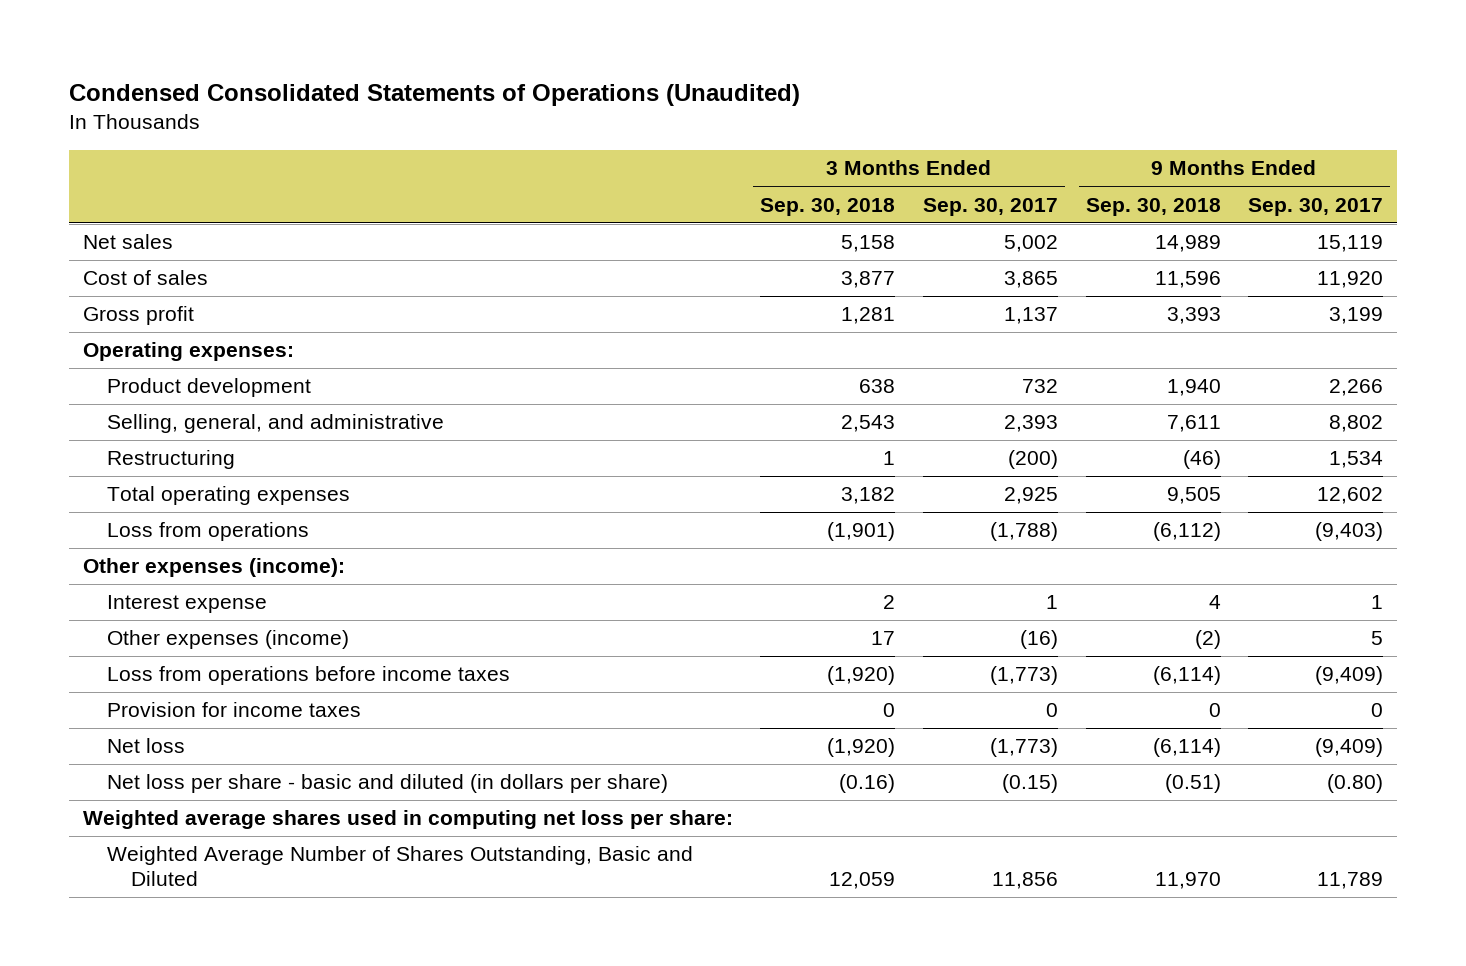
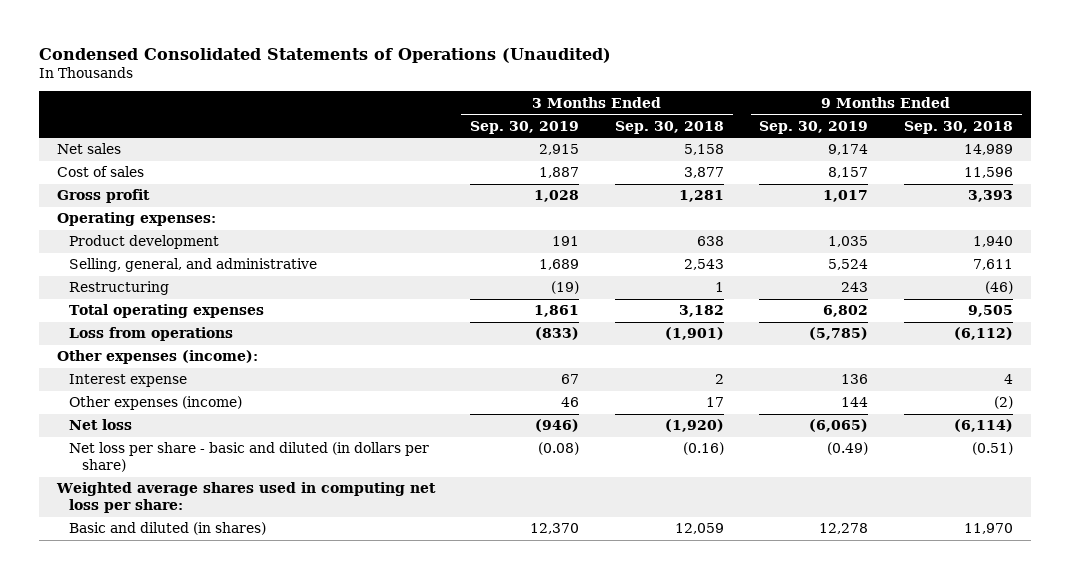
[922,197,1058,216] Sep. 30, 2017 -> none
[1248,197,1384,216] Sep. 30, 2017 -> none
none -> [470,120,580,134] Sep. 30, 2019
none -> [759,120,869,134] Sep. 30, 2019
[106,666,510,686] Loss from operations before income taxes -> none
[106,702,361,718] Provision for income taxes -> none
[106,846,693,887] Weighted Average Number of Shares Outstanding, Basic and Diluted -> [69,522,267,536] Basic and diluted (in shares)

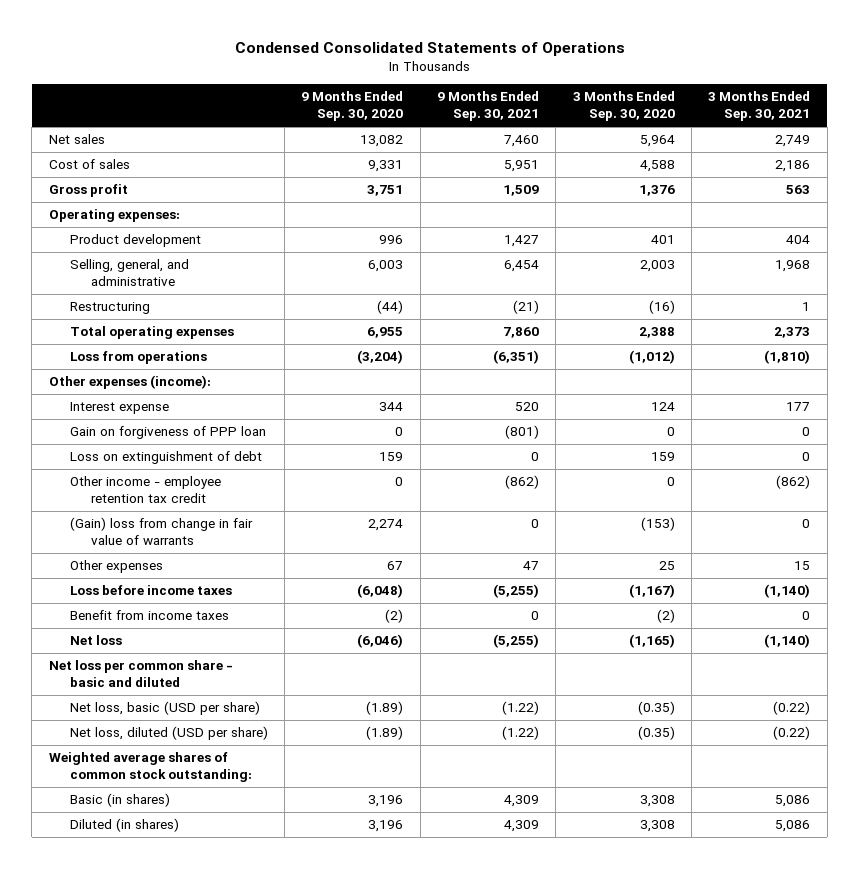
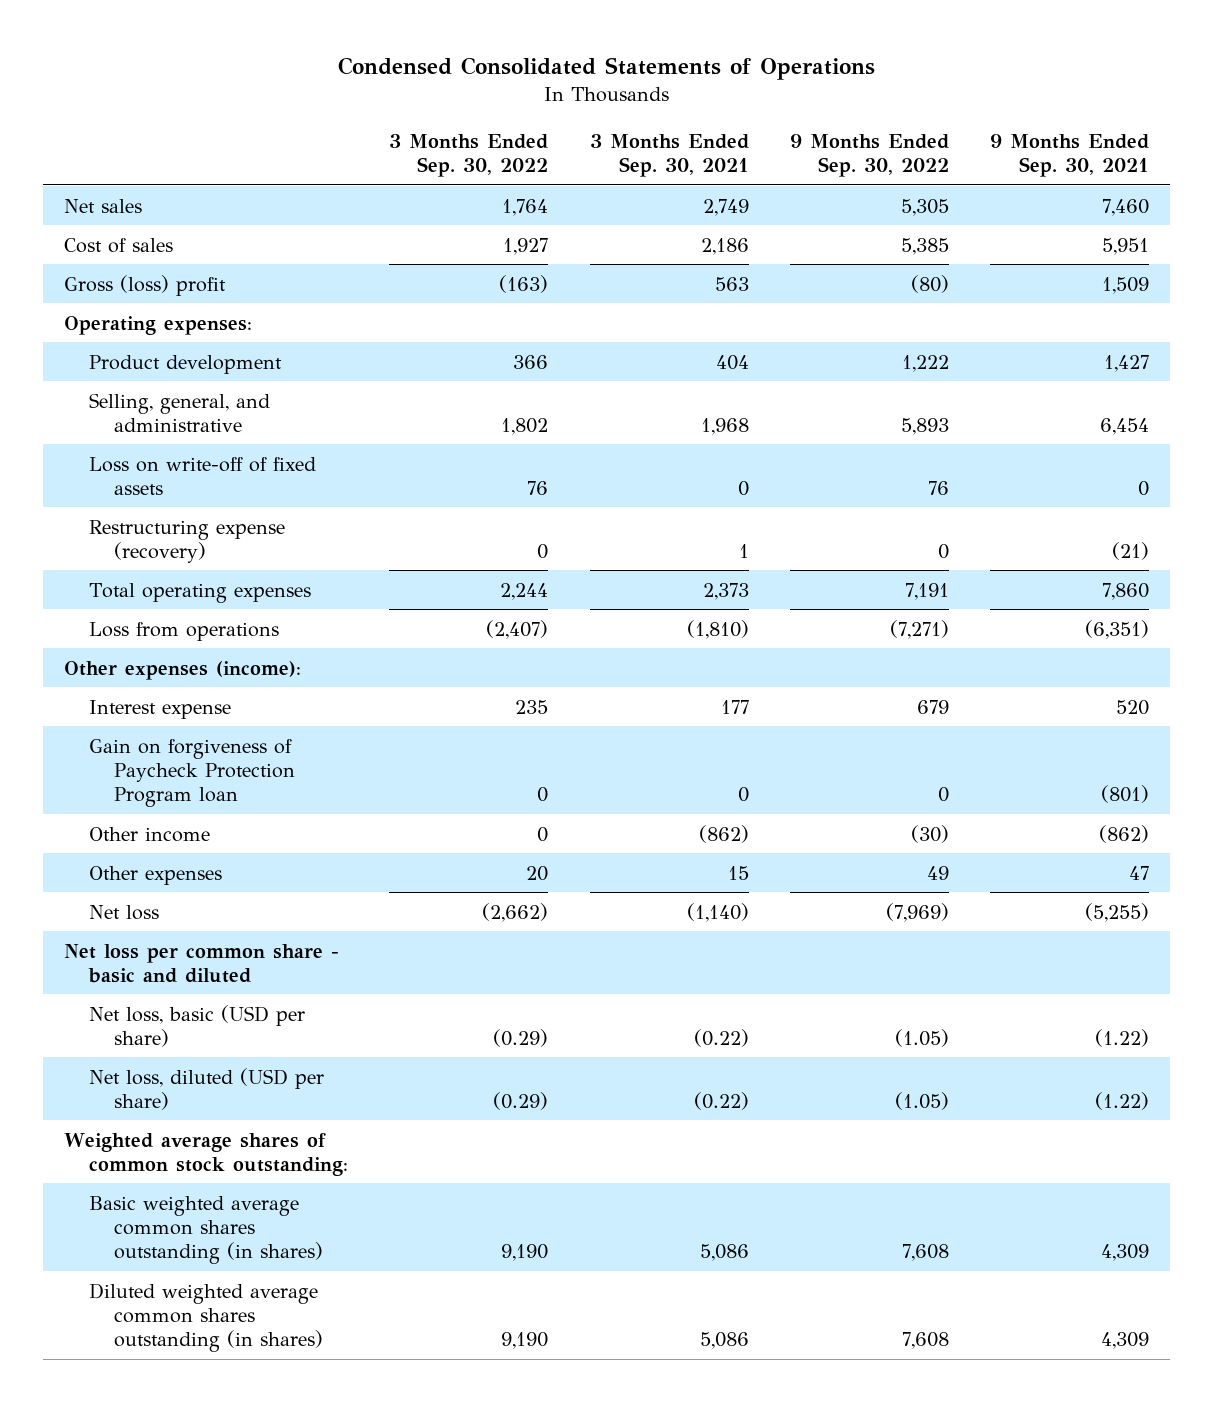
[301,91,404,122] 9 Months Ended Sep. 30, 2020 -> none
[572,91,675,122] 3 Months Ended Sep. 30, 2020 -> none
none -> [389,134,549,178] 3 Months Ended Sep. 30, 2022
none -> [790,134,950,178] 9 Months Ended Sep. 30, 2022
[48,184,128,198] Gross profit -> [63,274,226,296] Gross (loss) profit
none -> [88,456,316,495] Loss on write-off of fixed assets
[69,302,150,315] Restructuring -> [88,519,285,563] Restructuring expense (recovery)
[69,451,262,465] Loss on extinguishment of debt -> none
[69,517,253,546] (Gain) loss from change in fair value of warrants -> none
[69,426,266,440] Gain on forgiveness of PPP loan -> [88,738,295,807] Gain on forgiveness of Paycheck Protection Program loan
[69,476,221,504] Other income - employee retention tax credit -> [88,826,210,842] Other income
[69,585,232,596] Loss before income taxes -> none
[69,610,229,621] Benefit from income taxes -> none
[69,793,170,808] Basic (in shares) -> [88,1195,323,1264] Basic weighted average common shares outstanding (in shares)
[69,818,179,833] Diluted (in shares) -> [88,1282,323,1352] Diluted weighted average common shares outstanding (in shares)

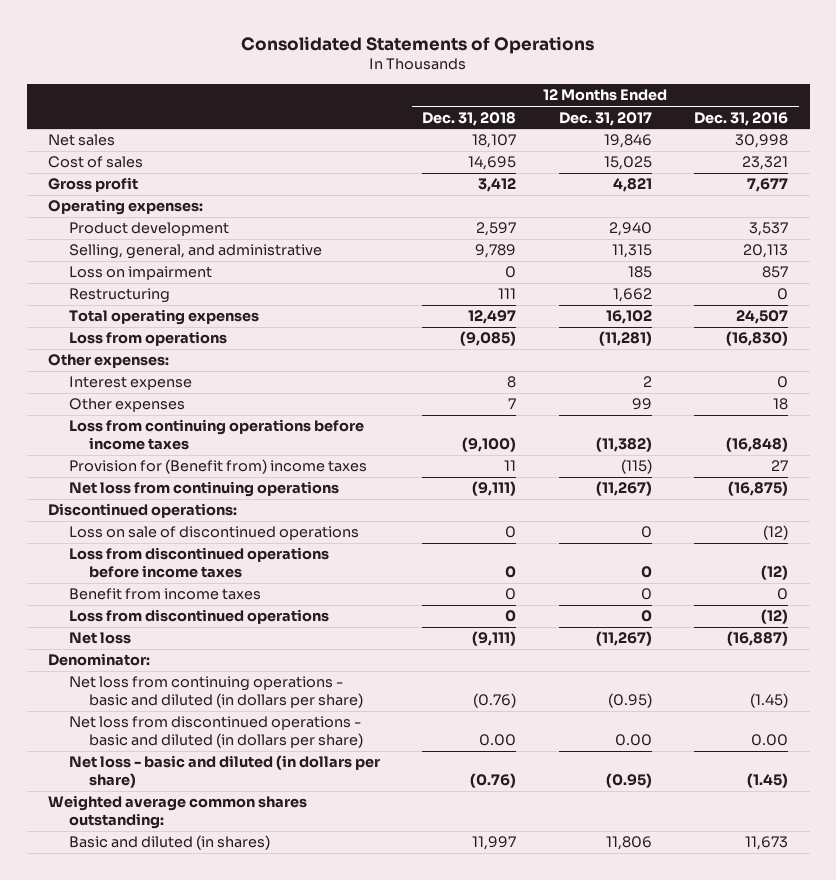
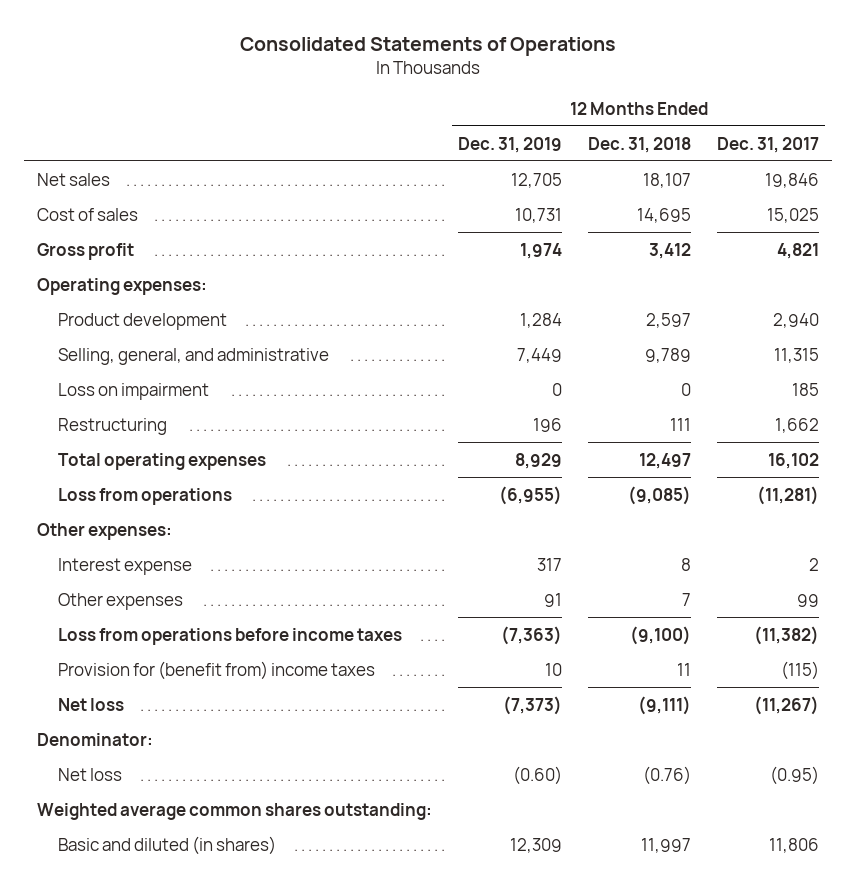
[694,111,789,126] Dec. 31, 2016 -> none
none -> [458,136,563,153] Dec. 31, 2019
[68,481,339,498] Net loss from continuing operations -> none
[48,503,238,519] Discontinued operations: -> none
[68,526,359,541] Loss on sale of discontinued operations -> none
[68,547,329,578] Loss from discontinued operations before income taxes -> none
[68,588,261,601] Benefit from income taxes -> none
[68,609,329,625] Loss from discontinued operations -> none
[68,419,364,450] Loss from continuing operations before income taxes -> [57,627,402,645] Loss from operations before income taxes
[68,459,367,475] Provision for (Benefit from) income taxes -> [57,660,375,680] Provision for (benefit from) income taxes
[68,676,364,708] Net loss from continuing operations - basic and diluted (in dollars per share) -> none
[68,716,364,748] Net loss from discontinued operations - basic and diluted (in dollars per share) -> none
[68,755,380,788] Net loss - basic and diluted (in dollars per share) -> [57,767,122,781] Net loss

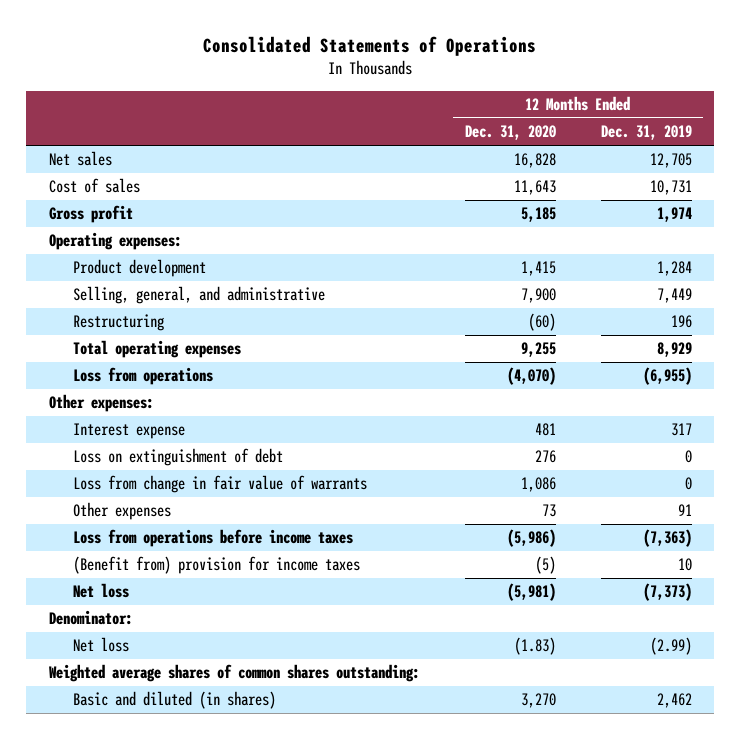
[588,136,692,153] Dec. 31, 2018 -> none
[717,136,820,153] Dec. 31, 2017 -> none
none -> [464,125,556,141] Dec. 31, 2020
[57,382,209,400] Loss on impairment -> none
none -> [72,448,283,467] Loss on extinguishment of debt
none -> [72,475,367,494] Loss from change in fair value of warrants
[57,660,375,680] Provision for (benefit from) income taxes -> [72,556,360,575] (Benefit from) provision for income taxes
[513,765,563,785] (0.60) -> [649,637,692,656] (2.99)
[37,802,433,820] Weighted average common shares outstanding: -> [48,664,420,683] Weighted average shares of common shares outstanding:
[510,837,563,853] 12,309 -> [656,693,692,709] 2,462

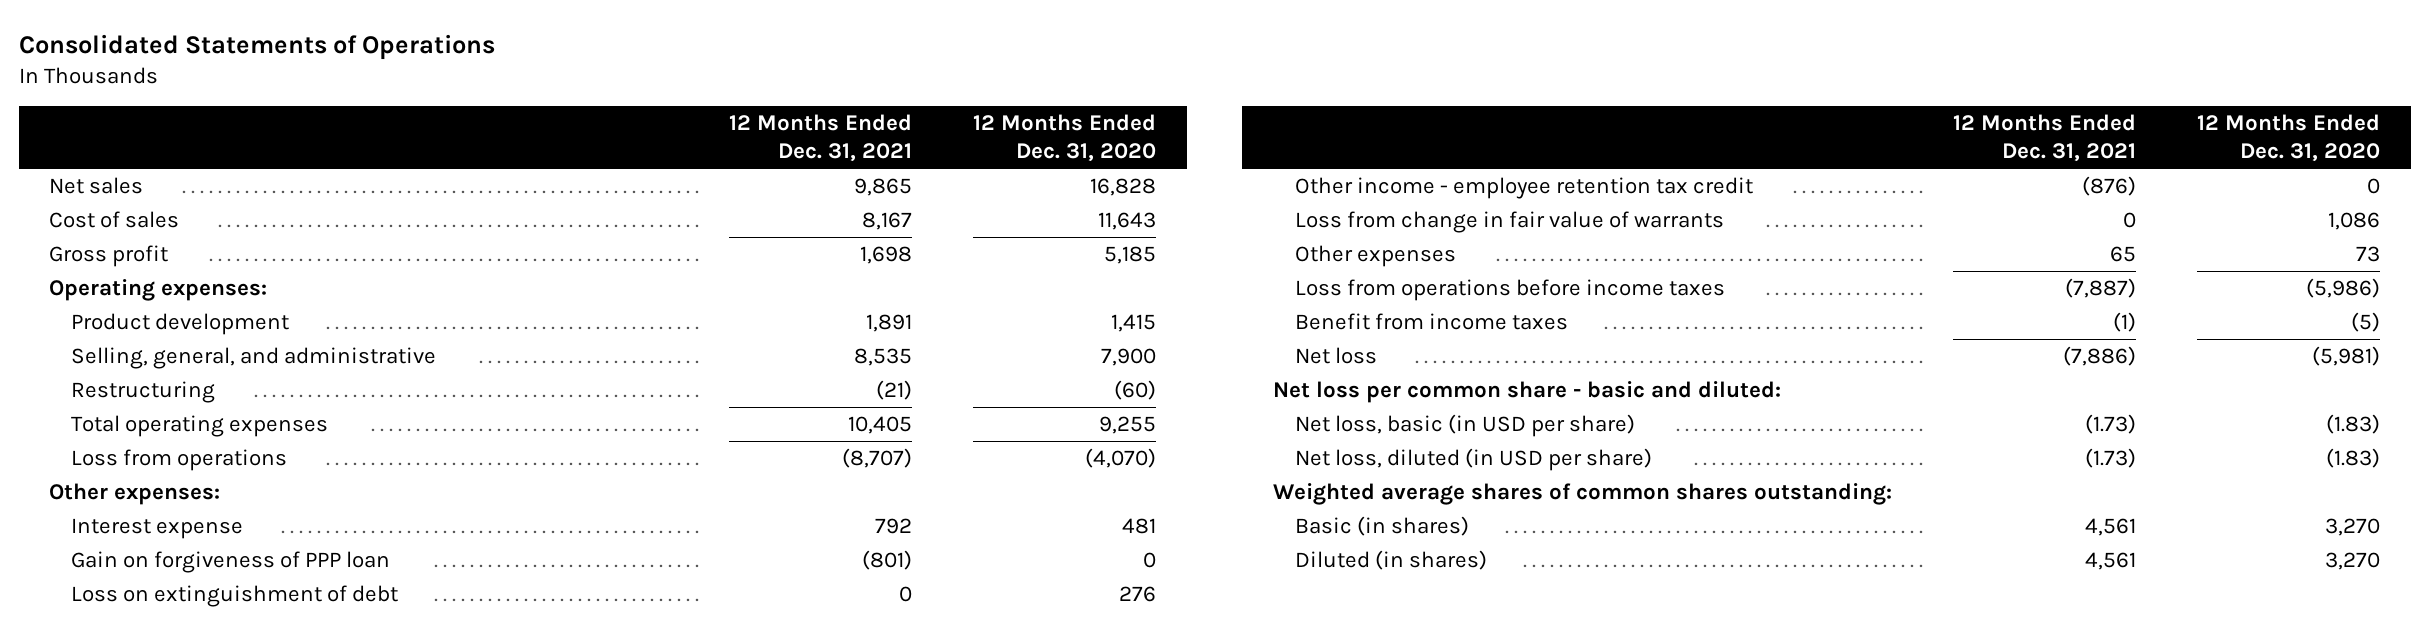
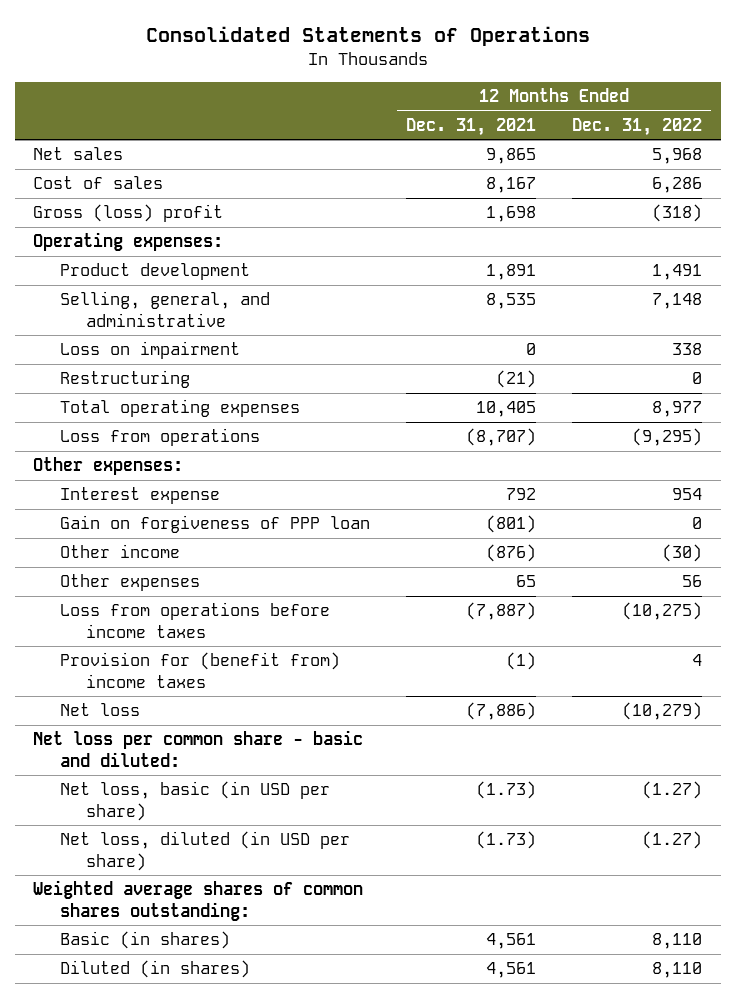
[973,113,1157,162] 12 Months Ended Dec. 31, 2020 -> none
none -> [572,117,703,136] Dec. 31, 2022
[49,245,169,268] Gross profit -> [33,204,224,223] Gross (loss) profit
none -> [59,341,240,360] Loss on impairment
[70,585,398,608] Loss on extinguishment of debt -> none
[1294,211,1724,234] Loss from change in fair value of warrants -> none
[1294,177,1753,200] Other income - employee retention tax credit -> [59,544,180,559] Other income
[1294,313,1568,331] Benefit from income taxes -> [59,652,340,688] Provision for (benefit from) income taxes

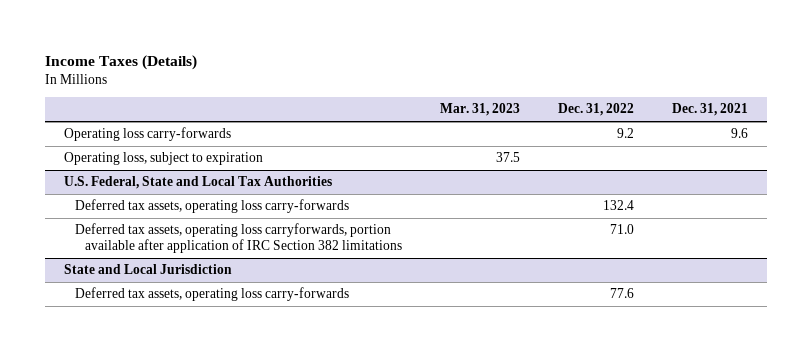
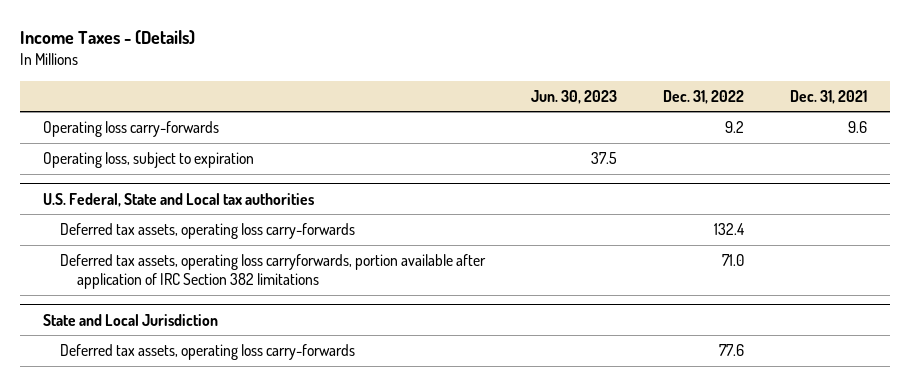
[45,54,198,70] Income Taxes (Details) -> [20,30,196,46] Income Taxes - (Details)
[439,103,520,117] Mar. 31, 2023 -> none
none -> [530,89,617,104] Jun. 30, 2023
[64,176,333,190] U.S. Federal, State and Local Tax Authorities -> [43,192,315,207] U.S. Federal, State and Local tax authorities

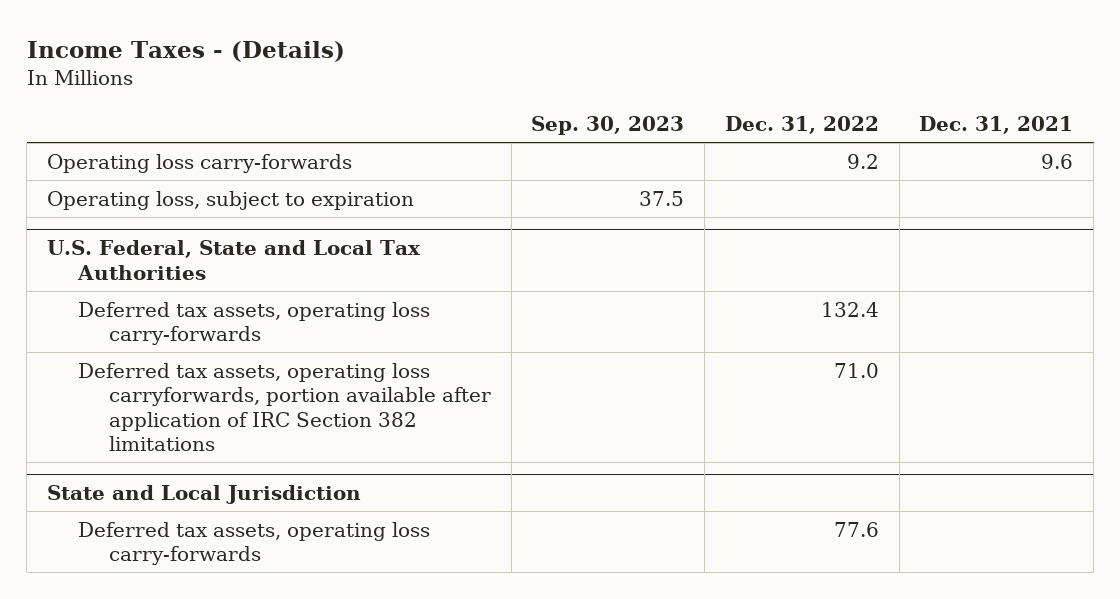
[530,89,617,104] Jun. 30, 2023 -> none
none -> [531,116,685,136] Sep. 30, 2023
[43,192,315,207] U.S. Federal, State and Local tax authorities -> [47,240,422,280] U.S. Federal, State and Local Tax Authorities

